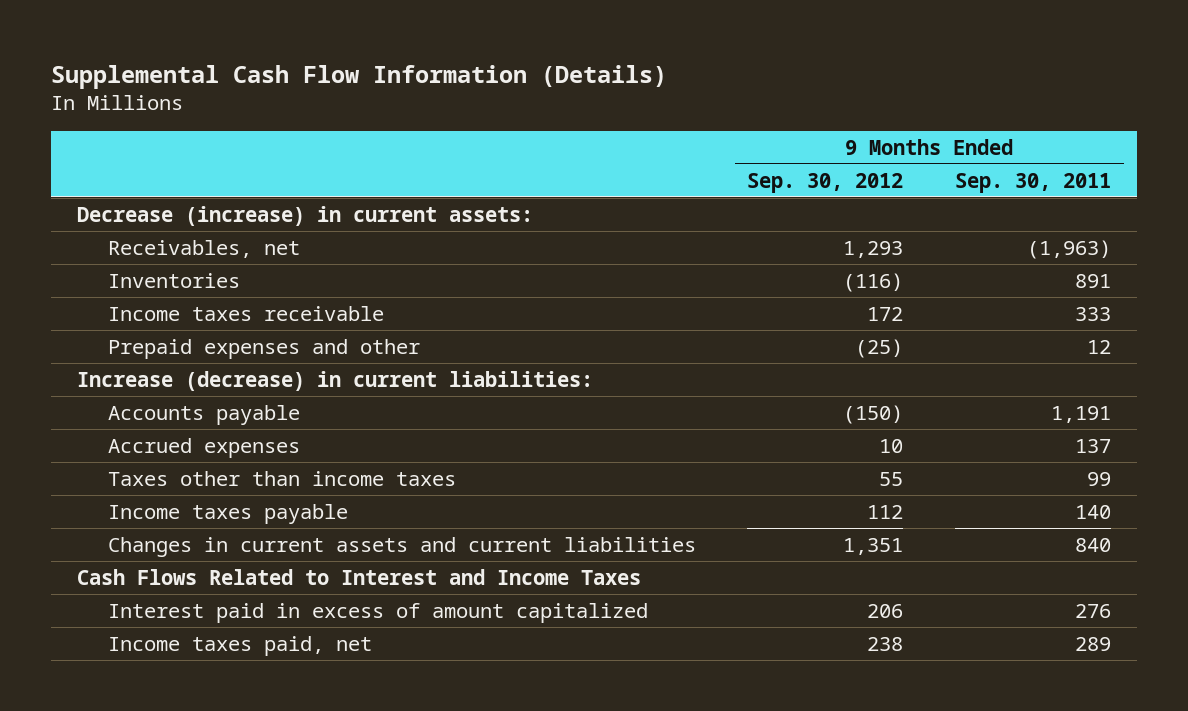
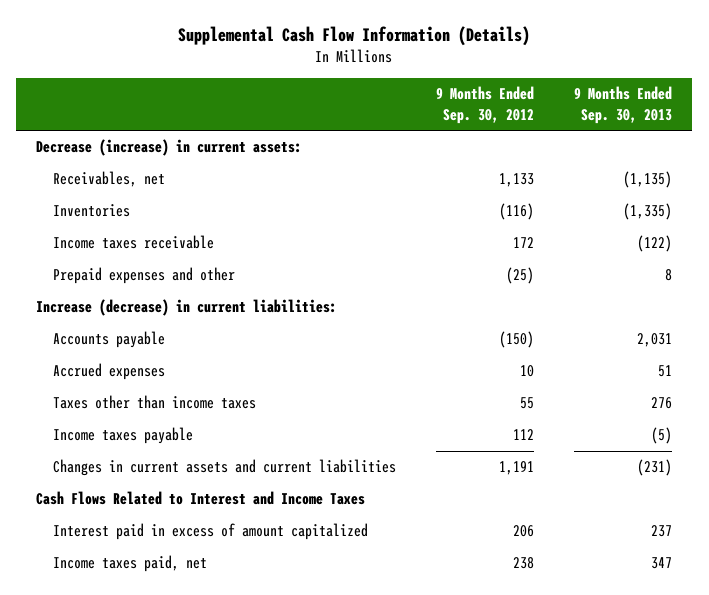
[954,172,1111,193] Sep. 30, 2011 -> none
none -> [574,86,673,124] 9 Months Ended Sep. 30, 2013
[843,240,904,258] 1,293 -> [499,173,535,188] 1,133
[843,537,904,555] 1,351 -> [499,461,535,476] 1,191

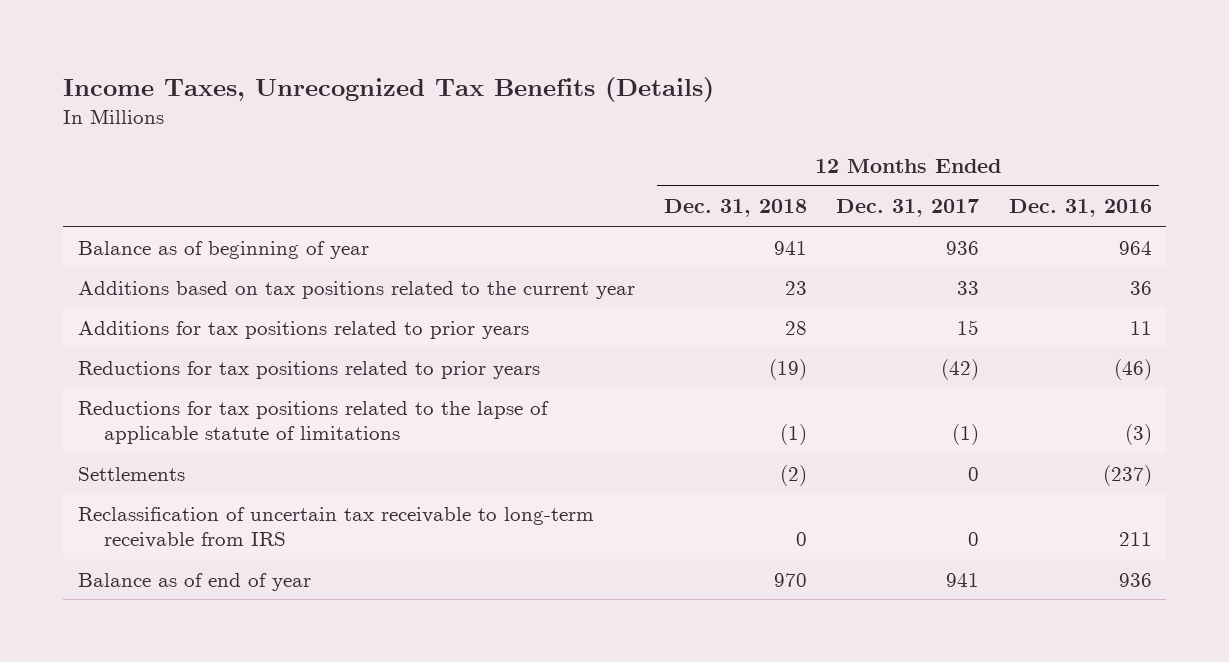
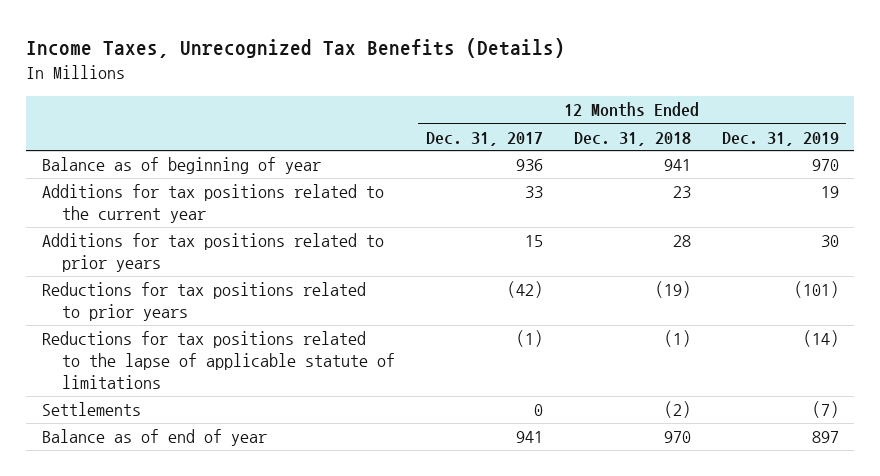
[1008,199,1152,218] Dec. 31, 2016 -> none
none -> [721,131,839,146] Dec. 31, 2019
[77,280,635,299] Additions based on tax positions related to the current year -> [41,184,384,224] Additions for tax positions related to the current year
[77,506,594,548] Reclassification of uncertain tax receivable to long-term receivable from IRS -> none

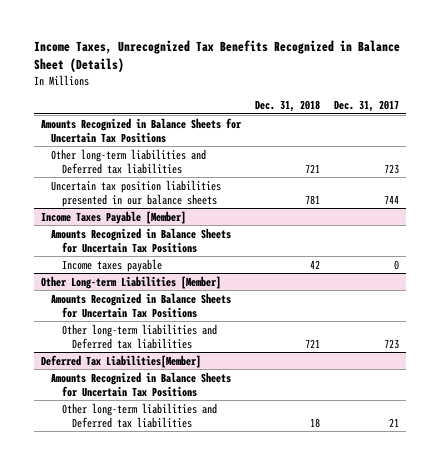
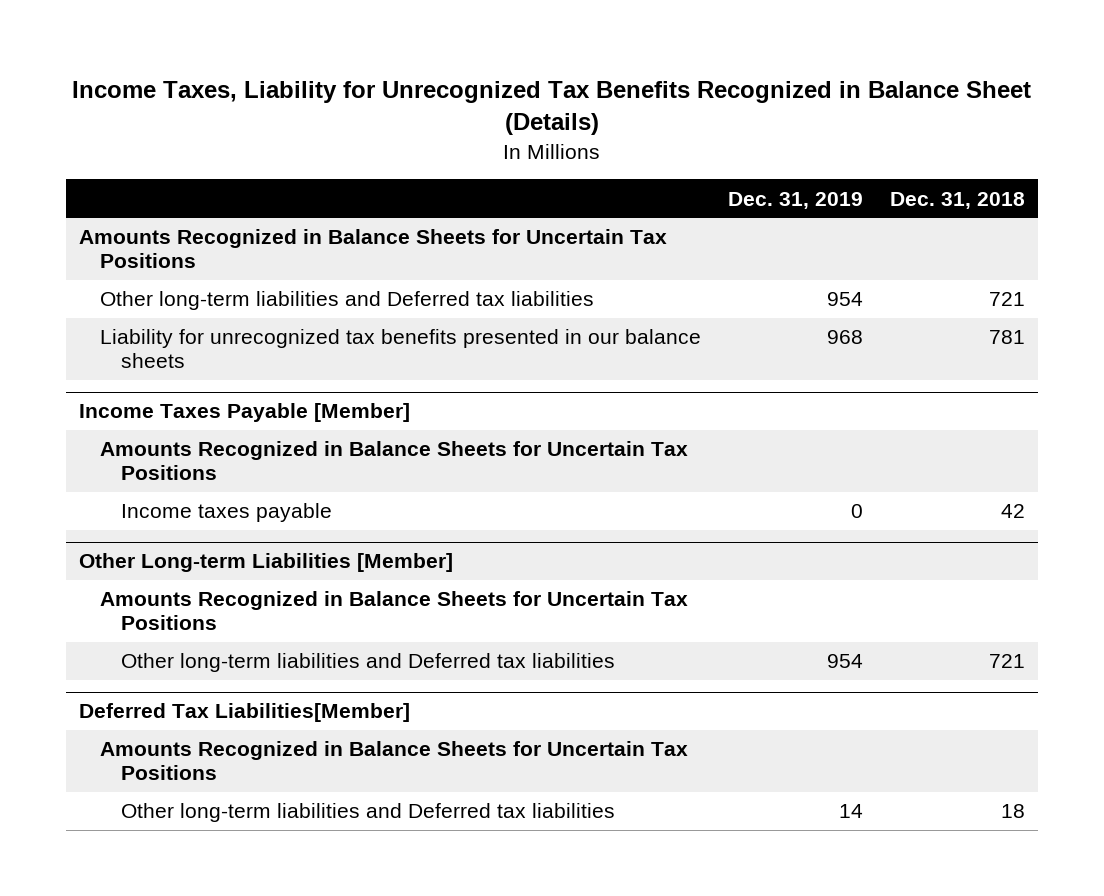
[33,40,400,73] Income Taxes, Unrecognized Tax Benefits Recognized in Balance Sheet (Details) -> [71,81,1031,136] Income Taxes, Liability for Unrecognized Tax Benefits Recognized in Balance Sheet (Details)
[333,99,399,112] Dec. 31, 2017 -> none
none -> [727,191,863,209] Dec. 31, 2019
[51,179,222,207] Uncertain tax position liabilities presented in our balance sheets -> [100,329,702,369] Liability for unrecognized tax benefits presented in our balance sheets

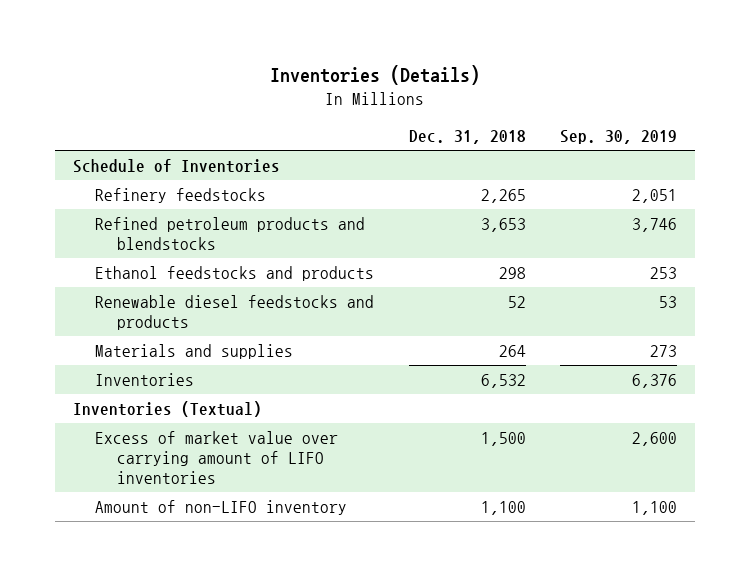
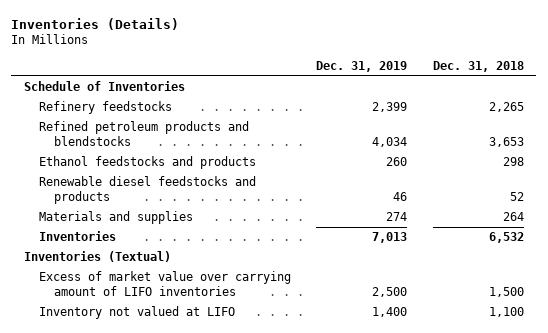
[560,129,678,144] Sep. 30, 2019 -> none
none -> [316,60,408,72] Dec. 31, 2019
[94,500,347,516] Amount of non-LIFO inventory -> [38,306,235,320] Inventory not valued at LIFO

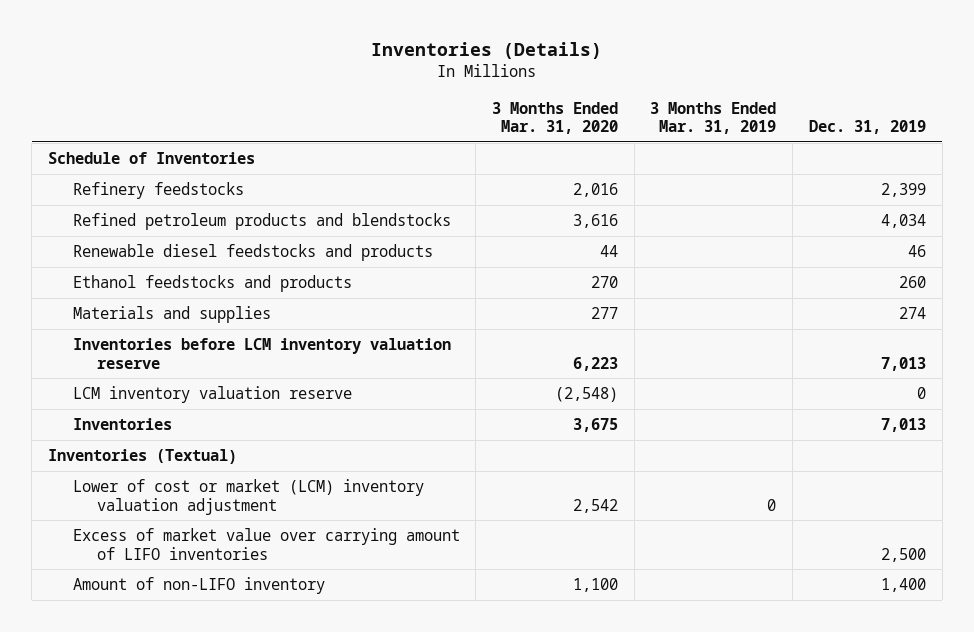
[432,60,524,72] Dec. 31, 2018 -> none
none -> [491,101,618,135] 3 Months Ended Mar. 31, 2020
none -> [650,101,777,135] 3 Months Ended Mar. 31, 2019
[38,156,256,170] Ethanol feedstocks and products -> [72,275,352,293] Ethanol feedstocks and products
none -> [72,338,451,369] Inventories before LCM inventory valuation reserve
none -> [72,386,352,404] LCM inventory valuation reserve
none -> [72,479,424,515] Lower of cost or market (LCM) inventory valuation adjustment
[38,306,235,320] Inventory not valued at LIFO -> [72,577,325,595] Amount of non-LIFO inventory

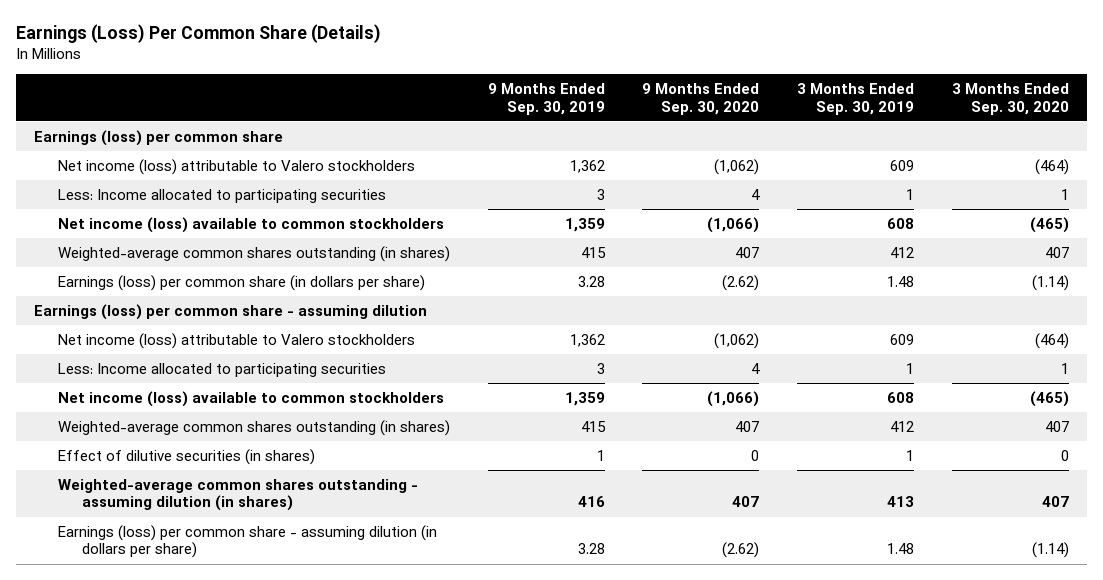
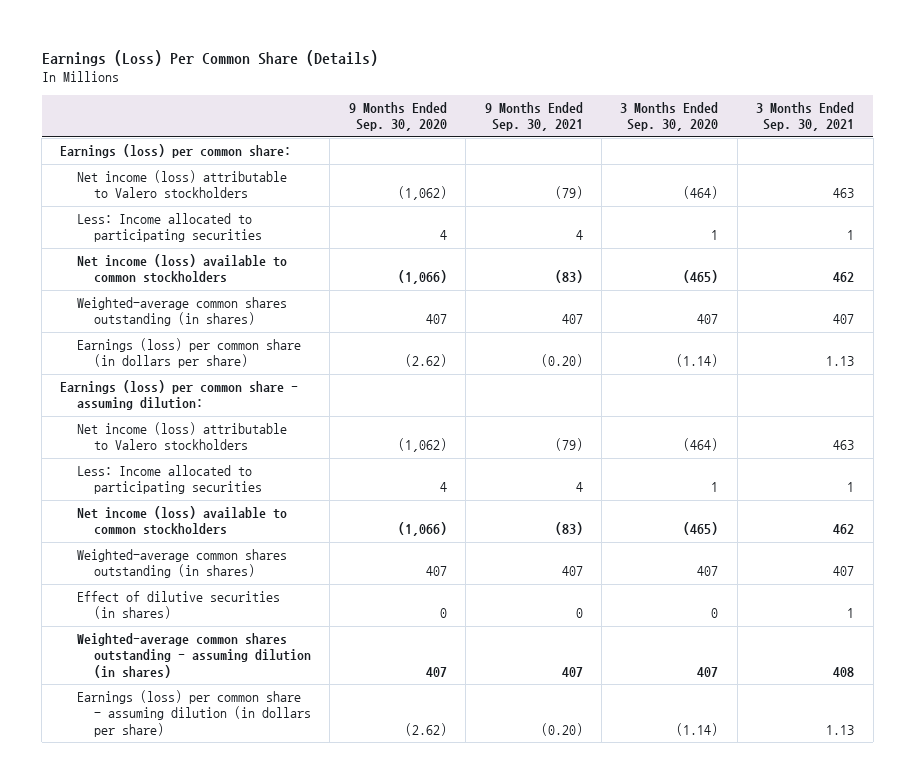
[487,83,605,115] 9 Months Ended Sep. 30, 2019 -> none
[797,83,915,115] 3 Months Ended Sep. 30, 2019 -> none
none -> [484,102,583,132] 9 Months Ended Sep. 30, 2021
none -> [756,102,855,132] 3 Months Ended Sep. 30, 2021
[34,129,284,146] Earnings (loss) per common share -> [60,144,292,159] Earnings (loss) per common share:
[34,303,428,320] Earnings (loss) per common share - assuming dilution -> [60,380,299,411] Earnings (loss) per common share - assuming dilution:

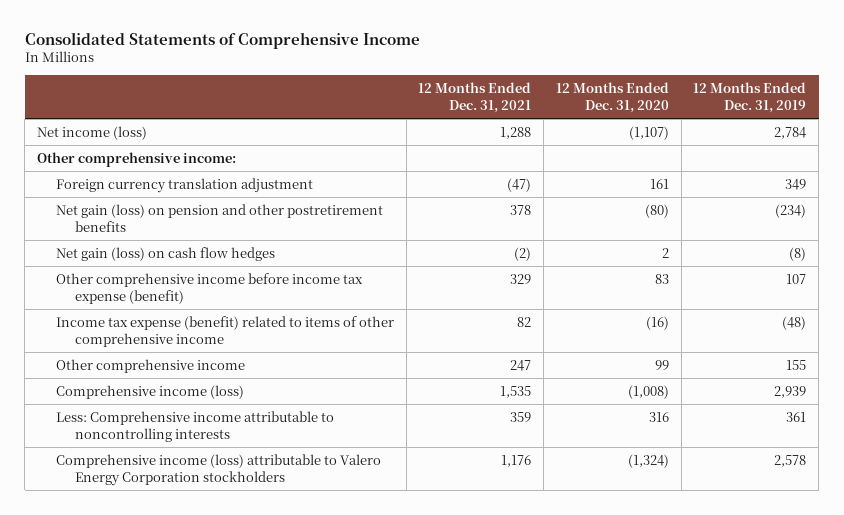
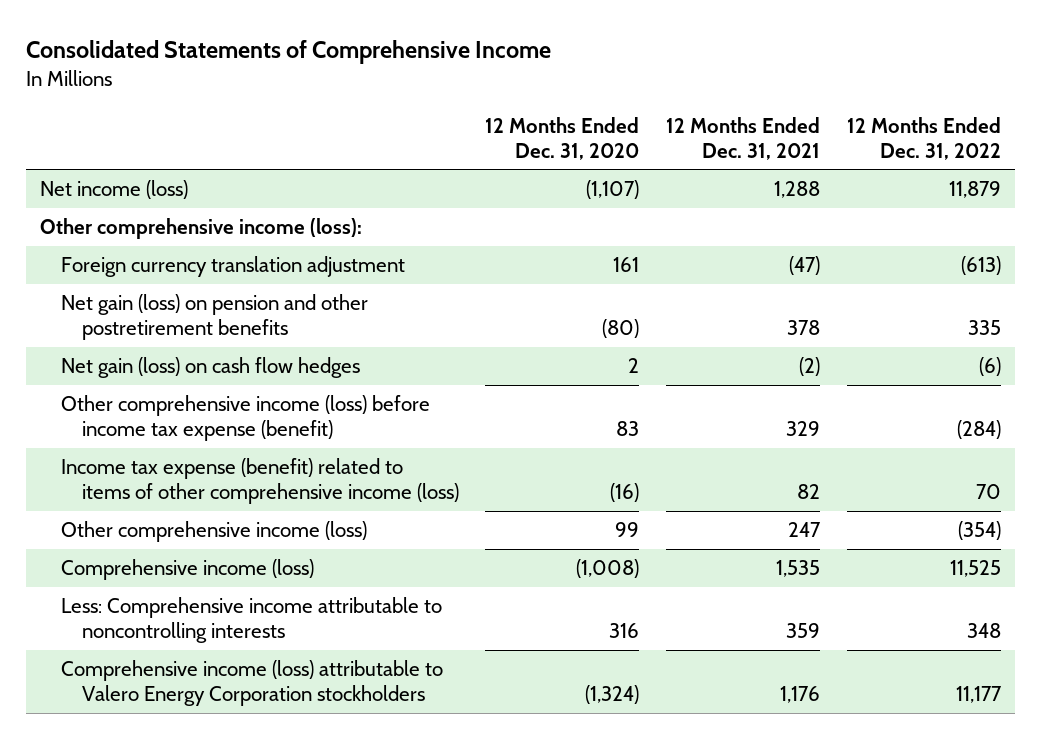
[693,81,807,113] 12 Months Ended Dec. 31, 2019 -> none
none -> [847,116,1002,160] 12 Months Ended Dec. 31, 2022
[37,151,237,167] Other comprehensive income: -> [39,218,362,240] Other comprehensive income (loss):
[55,272,363,304] Other comprehensive income before income tax expense (benefit) -> [60,395,430,441] Other comprehensive income (loss) before income tax expense (benefit)
[55,315,394,347] Income tax expense (benefit) related to items of other comprehensive income -> [60,458,459,504] Income tax expense (benefit) related to items of other comprehensive income (loss)
[55,358,245,373] Other comprehensive income -> [60,521,367,543] Other comprehensive income (loss)

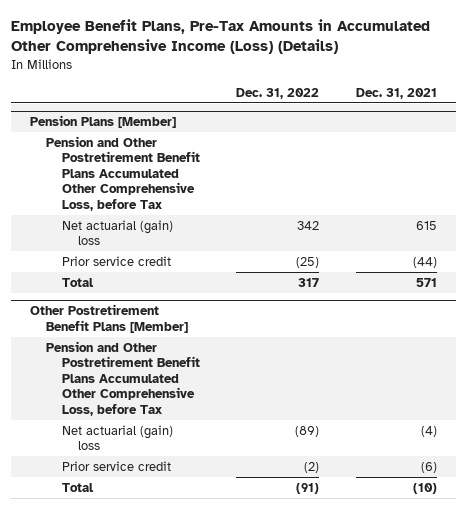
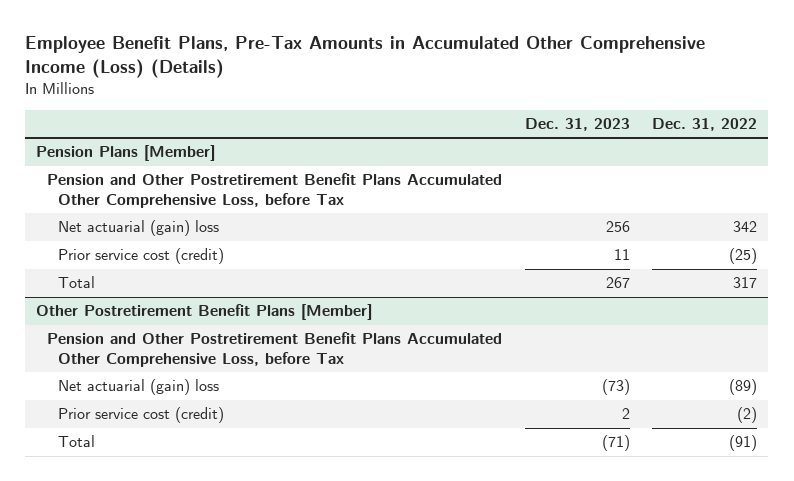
[356,87,438,99] Dec. 31, 2021 -> none
none -> [524,117,630,131] Dec. 31, 2023
[61,255,171,266] Prior service credit -> [58,248,225,265] Prior service cost (credit)
[61,460,171,471] Prior service credit -> [58,407,225,424] Prior service cost (credit)

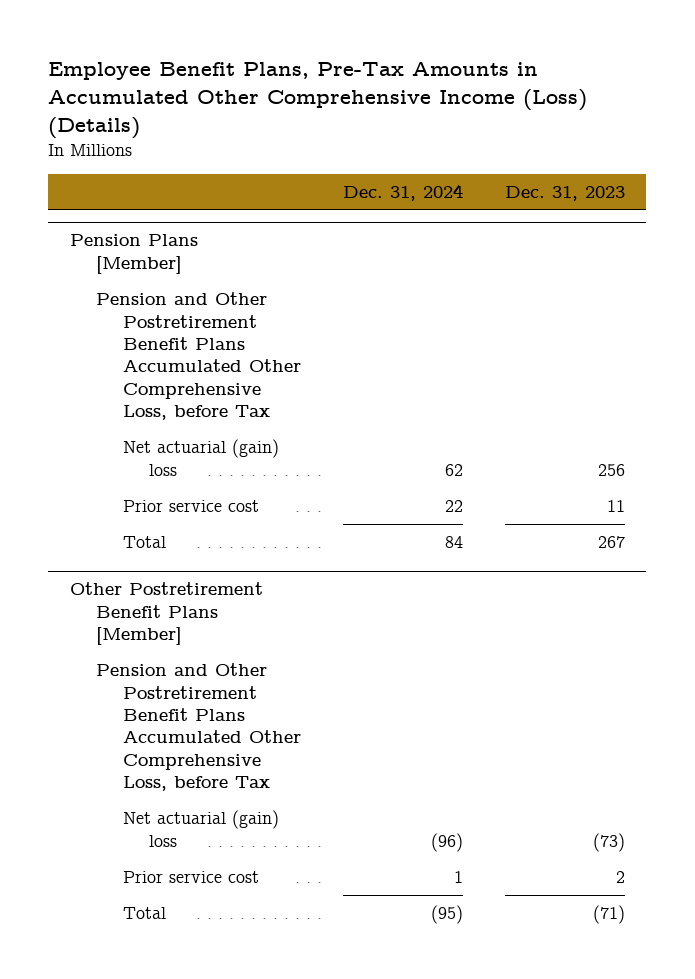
[652,117,758,131] Dec. 31, 2022 -> none
none -> [342,183,463,201] Dec. 31, 2024
[58,248,225,265] Prior service cost (credit) -> [122,500,259,513] Prior service cost
[58,407,225,424] Prior service cost (credit) -> [122,871,259,884] Prior service cost

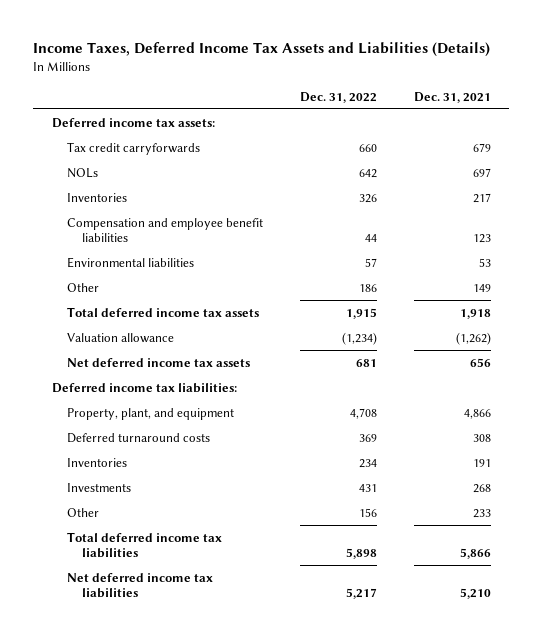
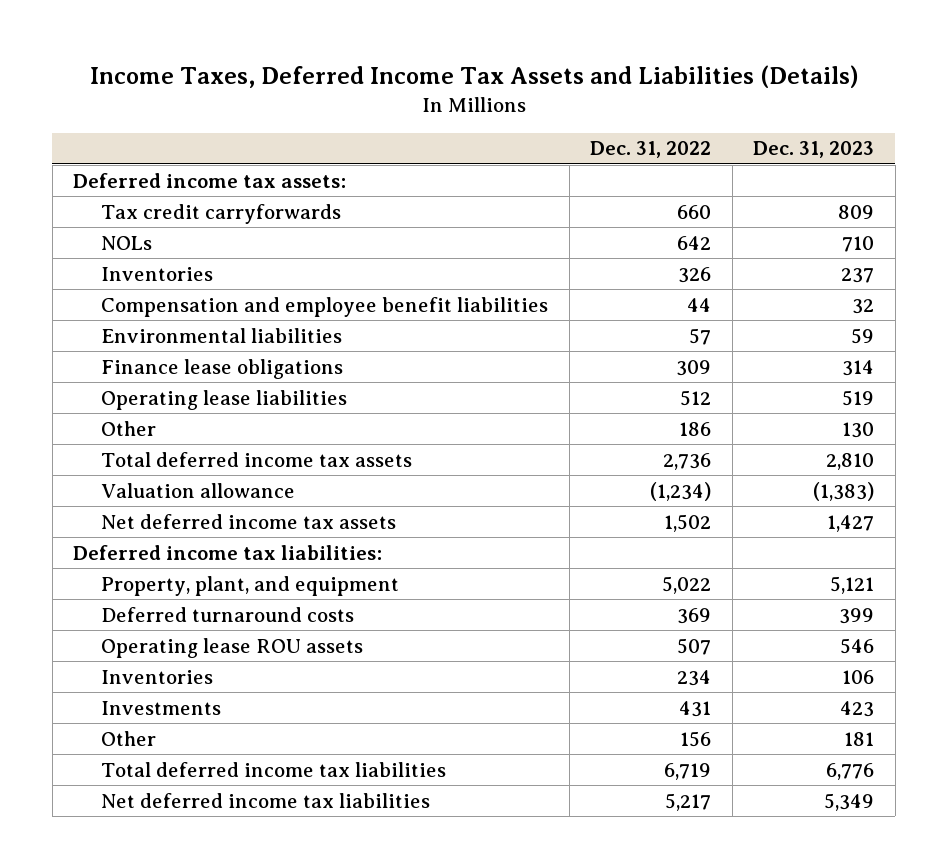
[413,91,491,103] Dec. 31, 2021 -> none
none -> [753,141,875,159] Dec. 31, 2023
none -> [101,358,344,379] Finance lease obligations
none -> [101,389,348,410] Operating lease liabilities
[345,307,377,319] 1,915 -> [663,452,712,470] 2,736
[355,358,377,367] 681 -> [664,513,712,532] 1,502
[349,407,377,419] 4,708 -> [662,575,712,594] 5,022
none -> [101,637,364,658] Operating lease ROU assets
[345,547,377,559] 5,898 -> [664,762,712,780] 6,719

